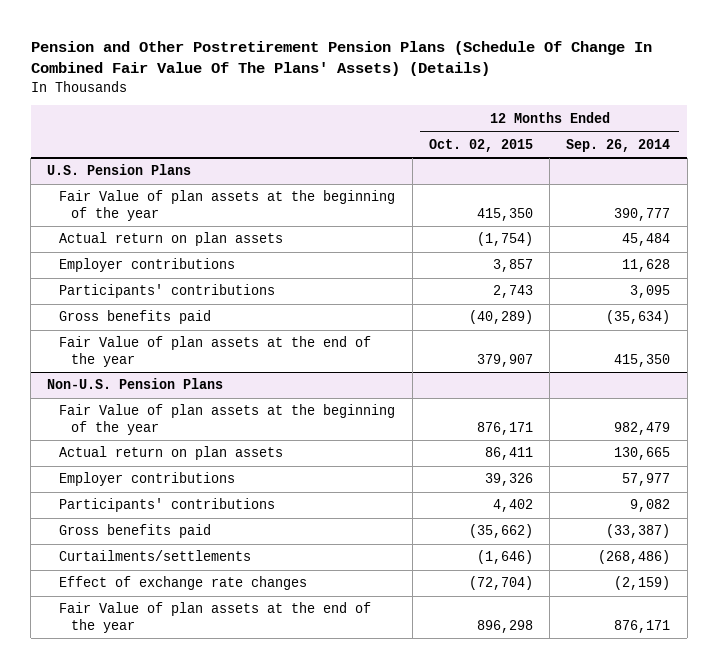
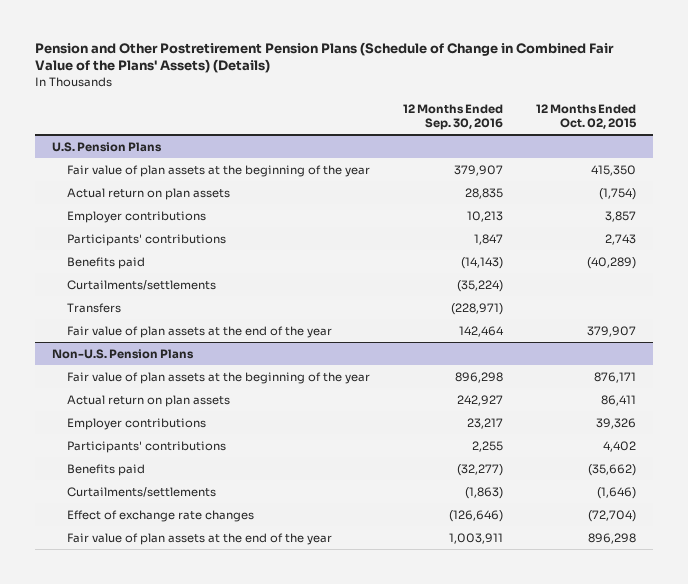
[30,40,652,77] Pension and Other Postretirement Pension Plans (Schedule Of Change In Combined Fair Value Of The Plans' Assets) (Details) -> [35,41,615,74] Pension and Other Postretirement Pension Plans (Schedule of Change in Combined Fair Value of the Plans' Assets) (Details)
[566,138,671,152] Sep. 26, 2014 -> none
none -> [403,103,504,130] 12 Months Ended Sep. 30, 2016
[59,190,396,221] Fair Value of plan assets at the beginning of the year -> [67,164,371,177] Fair value of plan assets at the beginning of the year
[59,310,212,325] Gross benefits paid -> [67,256,146,269] Benefits paid
none -> [67,279,217,290] Curtailments/settlements
none -> [67,302,122,313] Transfers
[59,336,372,367] Fair Value of plan assets at the end of the year -> [67,325,333,338] Fair value of plan assets at the end of the year
[59,404,396,435] Fair Value of plan assets at the beginning of the year -> [67,371,371,384] Fair value of plan assets at the beginning of the year
[59,524,212,539] Gross benefits paid -> [67,463,146,476] Benefits paid
[59,602,372,633] Fair Value of plan assets at the end of the year -> [67,532,333,545] Fair value of plan assets at the end of the year

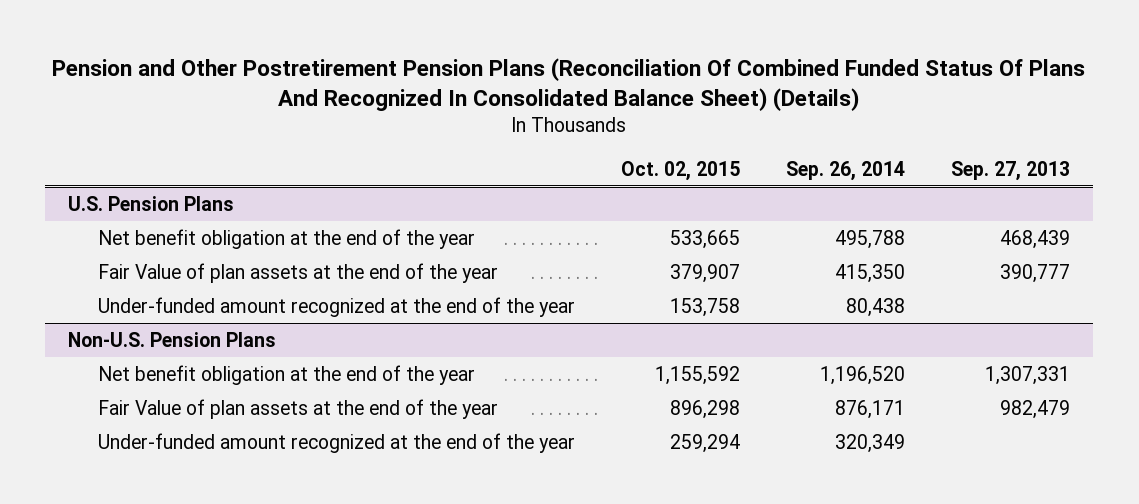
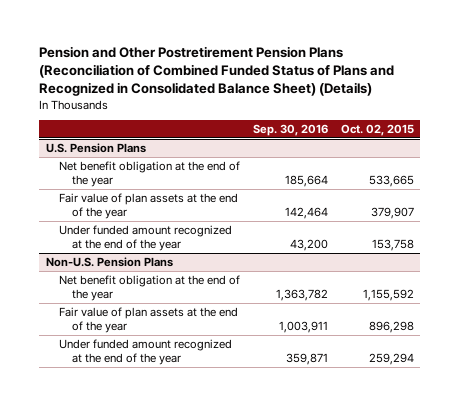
[52,57,1086,111] Pension and Other Postretirement Pension Plans (Reconciliation Of Combined Funded Status Of Plans And Recognized In Consolidated Balance Sheet) (Details) -> [39,46,395,96] Pension and Other Postretirement Pension Plans (Reconciliation of Combined Funded Status of Plans and Recognized in Consolidated Balance Sheet) (Details)
[786,160,906,181] Sep. 26, 2014 -> none
[951,160,1071,181] Sep. 27, 2013 -> none
none -> [252,124,328,137] Sep. 30, 2016
[98,263,499,284] Fair Value of plan assets at the end of the year -> [58,193,238,220] Fair value of plan assets at the end of the year
[98,297,576,318] Under-funded amount recognized at the end of the year -> [58,225,232,252] Under funded amount recognized at the end of the year
[98,399,499,420] Fair Value of plan assets at the end of the year -> [58,307,238,334] Fair value of plan assets at the end of the year
[98,433,576,454] Under-funded amount recognized at the end of the year -> [58,339,232,366] Under funded amount recognized at the end of the year

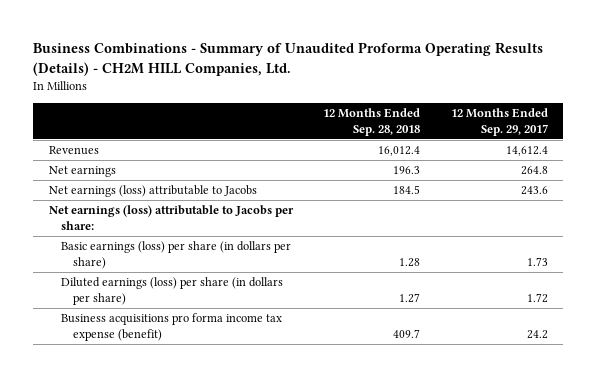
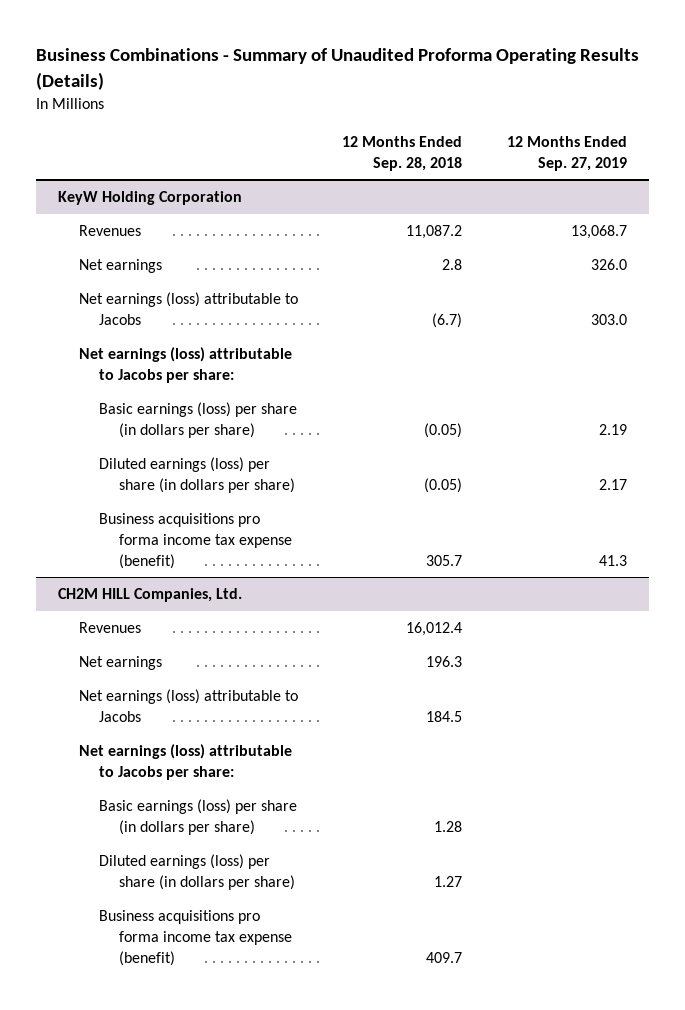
[33,42,544,76] Business Combinations - Summary of Unaudited Proforma Operating Results (Details) - CH2M HILL Companies, Ltd. -> [36,48,640,90] Business Combinations - Summary of Unaudited Proforma Operating Results (Details)
[450,107,548,136] 12 Months Ended Sep. 29, 2017 -> none
none -> [506,135,627,171] 12 Months Ended Sep. 27, 2019
none -> [58,191,243,206] KeyW Holding Corporation
none -> [78,225,141,237] Revenues
none -> [78,259,162,274] Net earnings
none -> [78,292,298,326] Net earnings (loss) attributable to Jacobs
none -> [78,347,292,384] Net earnings (loss) attributable to Jacobs per share:
none -> [98,402,297,439] Basic earnings (loss) per share (in dollars per share)
none -> [98,457,296,494] Diluted earnings (loss) per share (in dollars per share)
none -> [98,513,293,569] Business acquisitions pro forma income tax expense (benefit)
none -> [58,588,243,603] CH2M HILL Companies, Ltd.

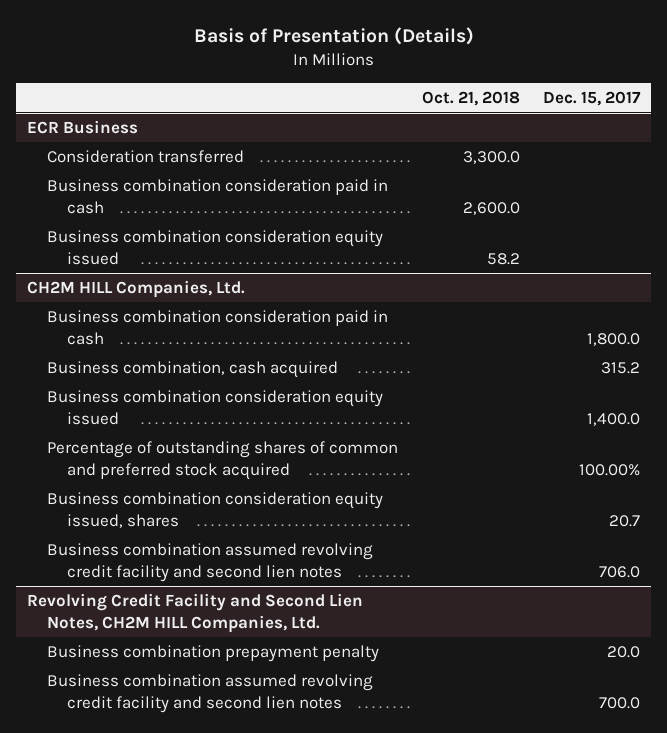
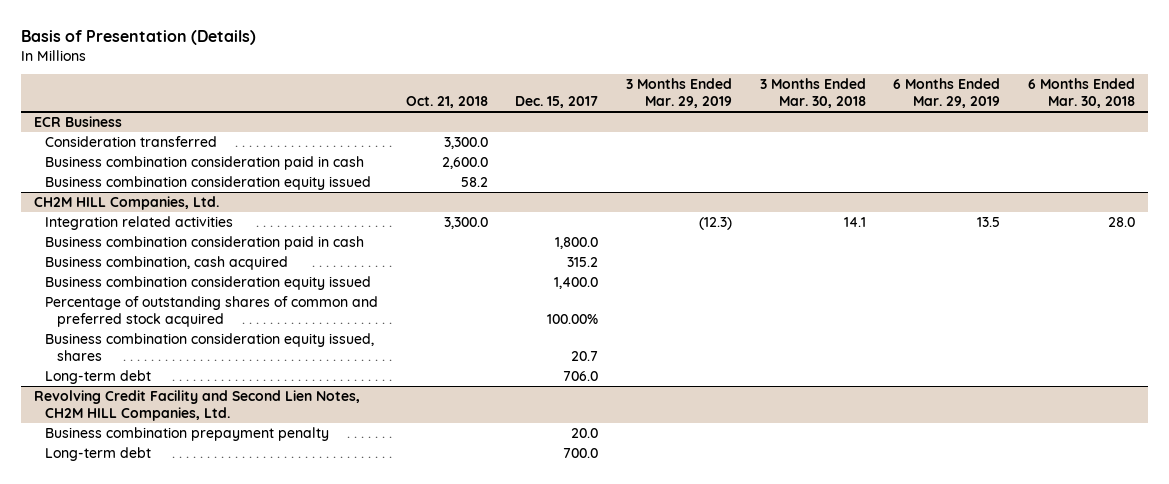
none -> [626,78,733,108] 3 Months Ended Mar. 29, 2019
none -> [759,78,866,108] 3 Months Ended Mar. 30, 2018
none -> [893,78,1001,108] 6 Months Ended Mar. 29, 2019
none -> [1027,78,1135,108] 6 Months Ended Mar. 30, 2018
none -> [45,215,234,230] Integration related activities
[47,543,374,582] Business combination assumed revolving credit facility and second lien notes -> [45,369,152,384] Long-term debt
[47,674,374,713] Business combination assumed revolving credit facility and second lien notes -> [45,446,152,461] Long-term debt

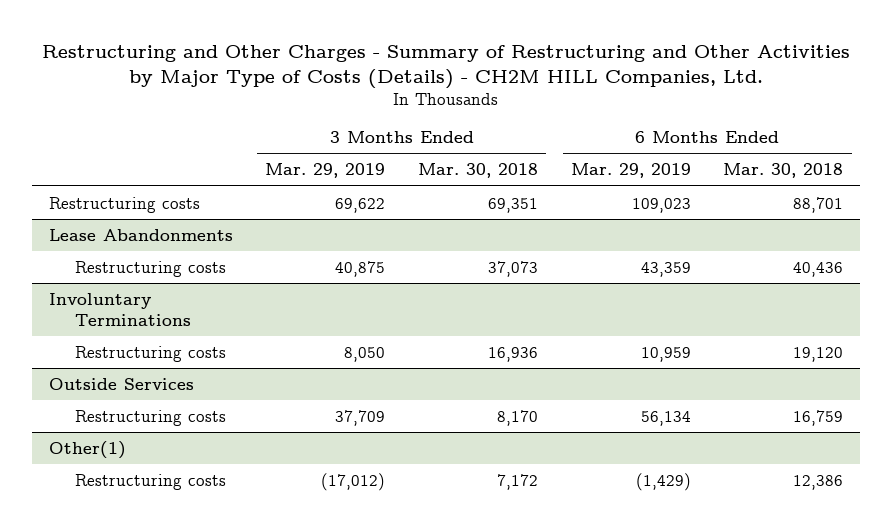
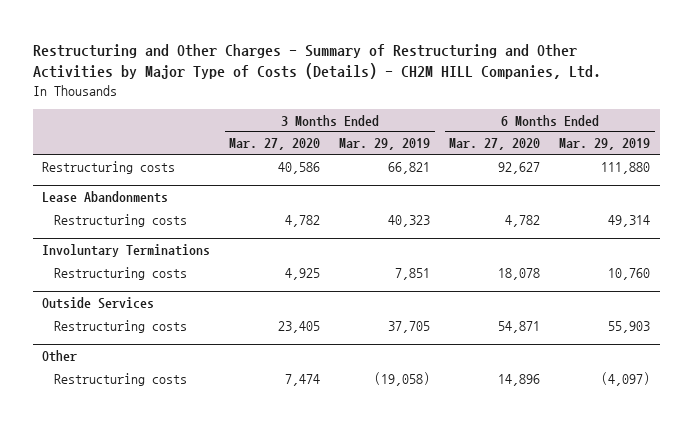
[418,163,539,179] Mar. 30, 2018 -> none
[723,163,844,179] Mar. 30, 2018 -> none
none -> [229,138,321,151] Mar. 27, 2020
none -> [449,138,541,151] Mar. 27, 2020
[335,197,386,213] 69,622 -> [388,161,431,174] 66,821
[631,197,691,213] 109,023 -> [601,161,651,174] 111,880
[335,260,386,277] 40,875 -> [388,214,431,227] 40,323
[640,261,691,277] 43,359 -> [608,214,651,227] 49,314
[344,346,386,362] 8,050 -> [395,267,431,280] 7,851
[640,346,691,362] 10,959 -> [608,267,651,280] 10,760
[335,409,386,426] 37,709 -> [388,320,431,333] 37,705
[640,410,691,426] 56,134 -> [608,320,651,333] 55,903
[48,440,126,459] Other(1) -> [42,350,78,363] Other
[321,472,386,491] (17,012) -> [374,371,431,386] (19,058)
[635,472,691,491] (1,429) -> [601,371,651,386] (4,097)

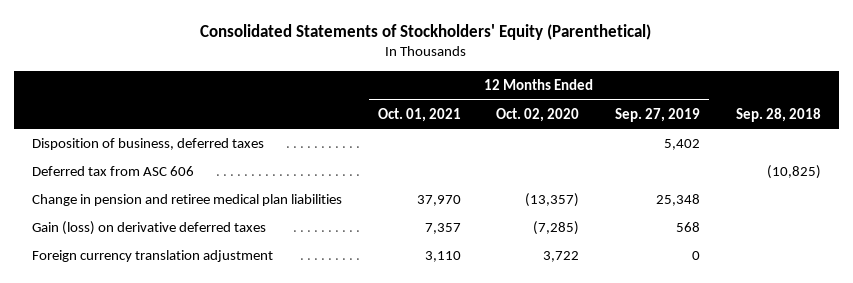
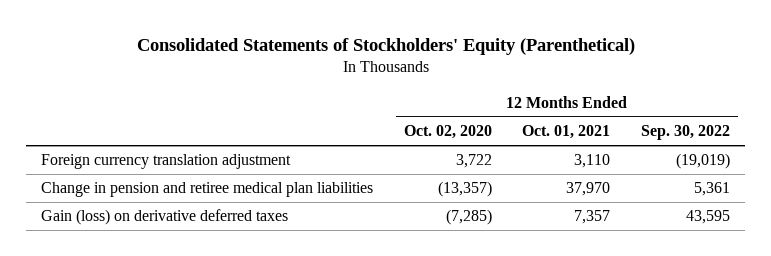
[614,107,700,122] Sep. 27, 2019 -> none
[735,107,821,122] Sep. 28, 2018 -> none
none -> [641,125,731,141] Sep. 30, 2022
[31,137,264,150] Disposition of business, deferred taxes -> none
[31,165,194,176] Deferred tax from ASC 606 -> none
[31,249,273,262] Foreign currency translation adjustment -> [40,154,291,170] Foreign currency translation adjustment

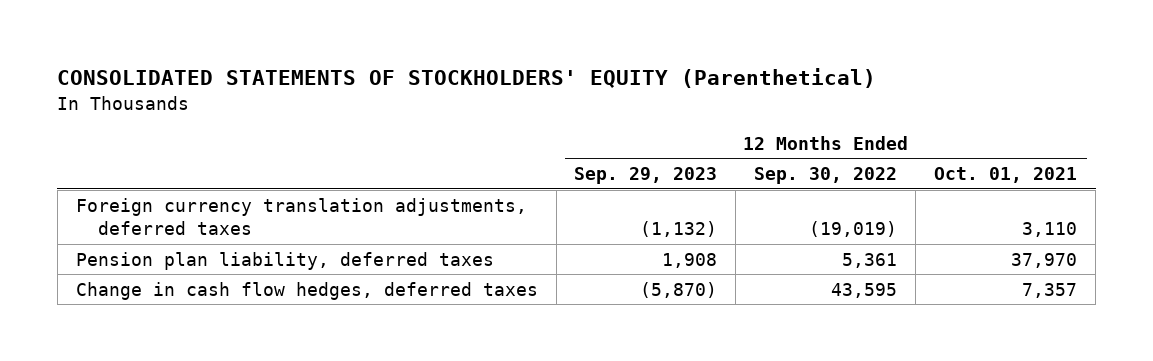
[136,37,635,55] Consolidated Statements of Stockholders' Equity (Parenthetical) -> [57,68,877,89] CONSOLIDATED STATEMENTS OF STOCKHOLDERS' EQUITY (Parenthetical)
[403,125,492,140] Oct. 02, 2020 -> none
none -> [574,167,718,185] Sep. 29, 2023
[40,154,291,170] Foreign currency translation adjustment -> [75,197,527,236] Foreign currency translation adjustments, deferred taxes
[40,182,373,198] Change in pension and retiree medical plan liabilities -> [75,251,494,270] Pension plan liability, deferred taxes
[40,209,288,226] Gain (loss) on derivative deferred taxes -> [75,281,538,300] Change in cash flow hedges, deferred taxes

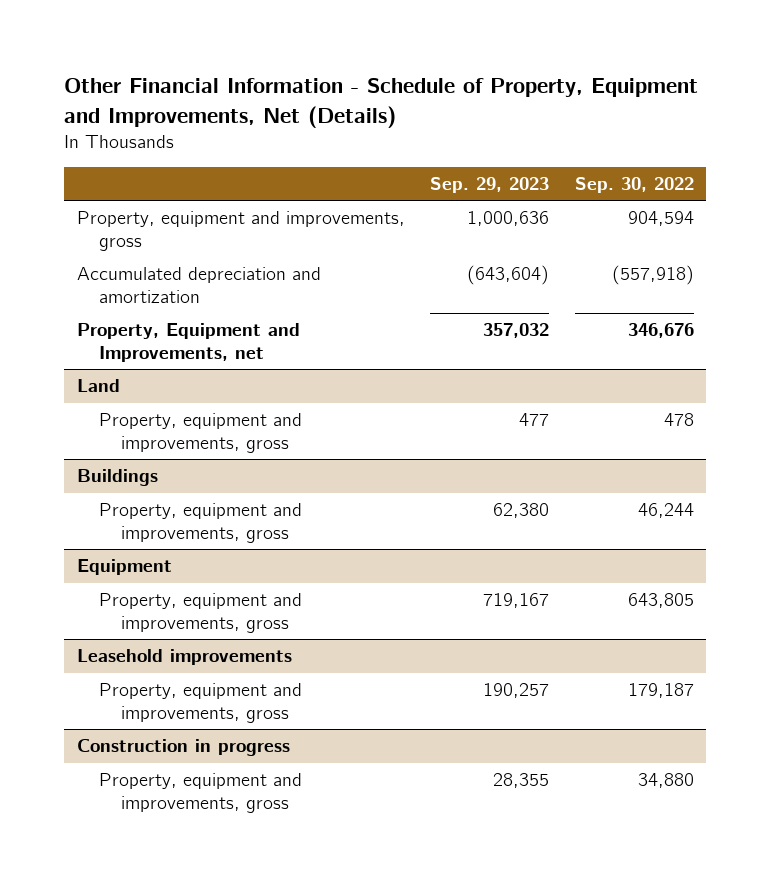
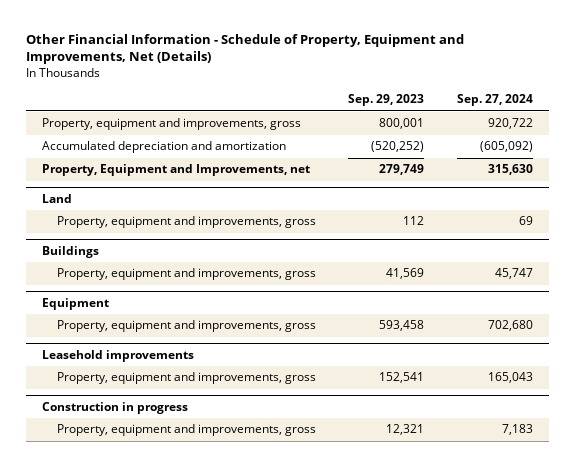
[574,176,694,193] Sep. 30, 2022 -> none
none -> [456,94,533,107] Sep. 27, 2024
[467,211,550,227] 1,000,636 -> [379,118,425,130] 800,001
[467,265,550,286] (643,604) -> [371,141,425,153] (520,252)
[483,323,550,339] 357,032 -> [379,164,425,176] 279,749
[519,413,550,427] 477 -> [403,216,425,226] 112
[493,503,550,519] 62,380 -> [386,268,425,280] 41,569
[483,593,550,609] 719,167 -> [379,320,425,332] 593,458
[483,683,550,699] 190,257 -> [379,372,425,384] 152,541
[493,773,550,789] 28,355 -> [386,424,425,436] 12,321

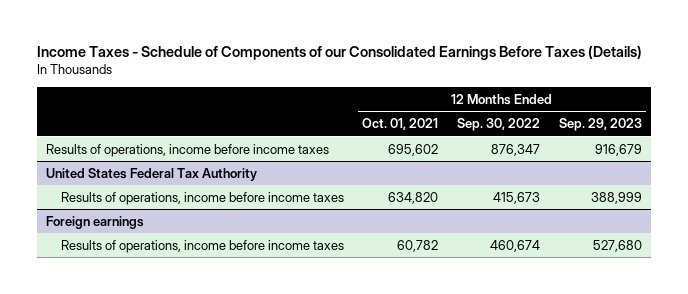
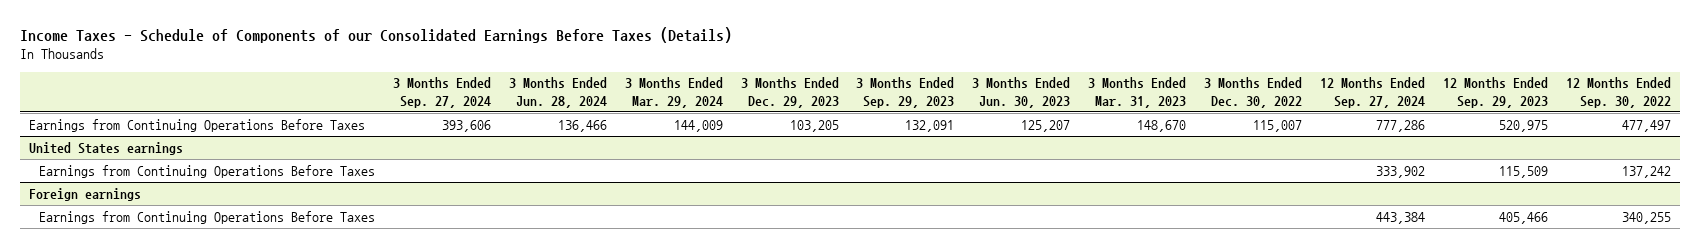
[362,118,439,131] Oct. 01, 2021 -> none
none -> [392,77,491,108] 3 Months Ended Sep. 27, 2024
none -> [508,77,607,108] 3 Months Ended Jun. 28, 2024
none -> [624,77,723,108] 3 Months Ended Mar. 29, 2024
none -> [740,77,839,108] 3 Months Ended Dec. 29, 2023
none -> [856,77,955,108] 3 Months Ended Sep. 29, 2023
none -> [972,77,1071,108] 3 Months Ended Jun. 30, 2023
none -> [1088,77,1187,108] 3 Months Ended Mar. 31, 2023
none -> [1204,77,1303,108] 3 Months Ended Dec. 30, 2022
none -> [1320,77,1426,108] 12 Months Ended Sep. 27, 2024
[46,143,330,157] Results of operations, income before income taxes -> [28,118,365,132] Earnings from Continuing Operations Before Taxes
[490,143,540,156] 876,347 -> [1621,119,1671,132] 477,497
[594,143,642,156] 916,679 -> [1498,119,1548,132] 520,975
[46,167,258,181] United States Federal Tax Authority -> [28,141,183,155] United States earnings
[60,191,344,205] Results of operations, income before income taxes -> [38,164,375,178] Earnings from Continuing Operations Before Taxes
[492,191,540,204] 415,673 -> [1621,165,1671,178] 137,242
[590,191,642,204] 388,999 -> [1498,165,1548,178] 115,509
[60,239,344,253] Results of operations, income before income taxes -> [38,210,375,224] Earnings from Continuing Operations Before Taxes
[489,239,540,252] 460,674 -> [1621,211,1671,224] 340,255
[592,239,642,252] 527,680 -> [1498,211,1548,224] 405,466

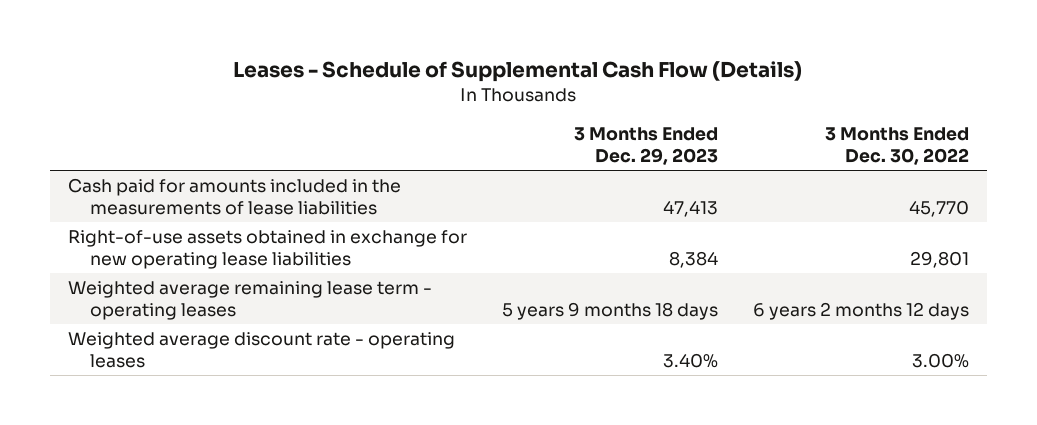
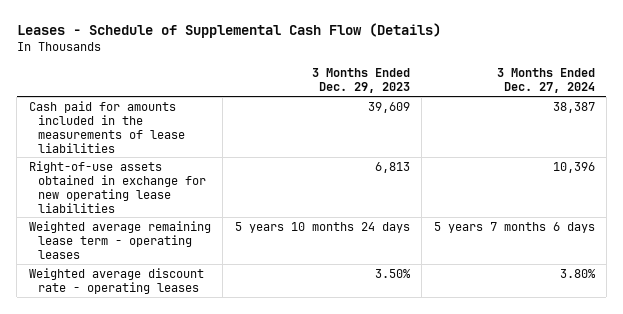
[825,126,970,166] 3 Months Ended Dec. 30, 2022 -> none
none -> [496,68,595,94] 3 Months Ended Dec. 27, 2024
[662,200,718,218] 47,413 -> [367,101,410,113] 39,609
[668,251,718,269] 8,384 -> [374,161,410,173] 6,813
[501,302,718,321] 5 years 9 months 18 days -> [234,221,410,233] 5 years 10 months 24 days
[662,353,718,369] 3.40% -> [374,268,411,278] 3.50%

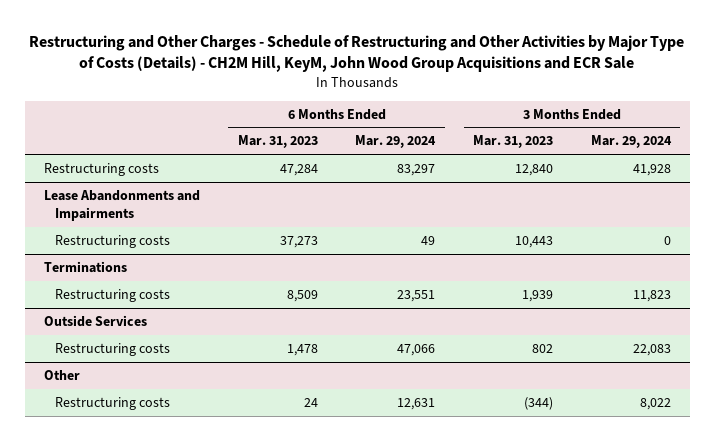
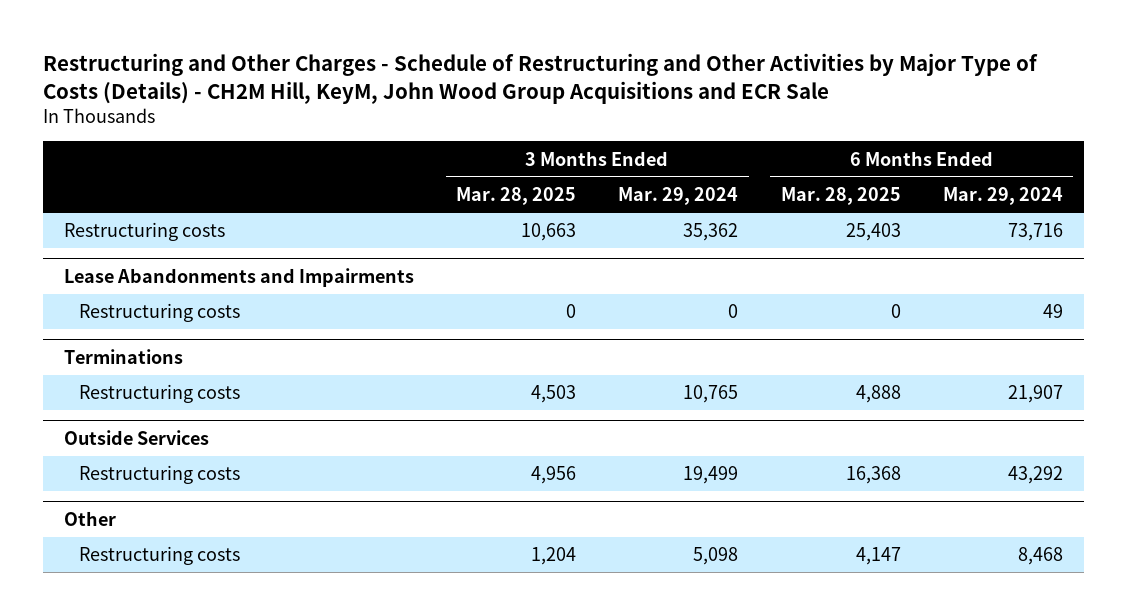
[237,135,318,149] Mar. 31, 2023 -> none
[473,135,554,149] Mar. 31, 2023 -> none
none -> [456,187,577,206] Mar. 28, 2025
none -> [780,187,901,206] Mar. 28, 2025
[397,163,436,176] 83,297 -> [1007,223,1063,242] 73,716
[632,163,671,176] 41,928 -> [683,223,739,242] 35,362
[397,289,436,302] 23,551 -> [1007,385,1063,404] 21,907
[632,289,671,302] 11,823 -> [683,385,739,404] 10,765
[397,343,436,356] 47,066 -> [1007,466,1063,485] 43,292
[632,343,671,356] 22,083 -> [683,466,739,485] 19,499
[397,397,436,410] 12,631 -> [1017,547,1063,566] 8,468
[639,397,671,410] 8,022 -> [693,547,739,566] 5,098

